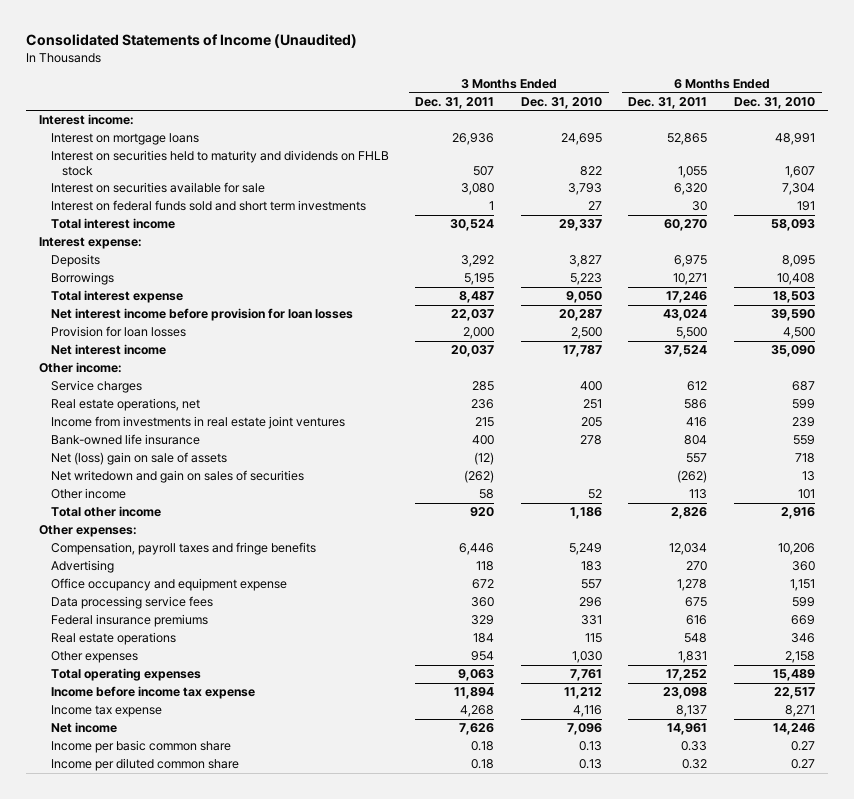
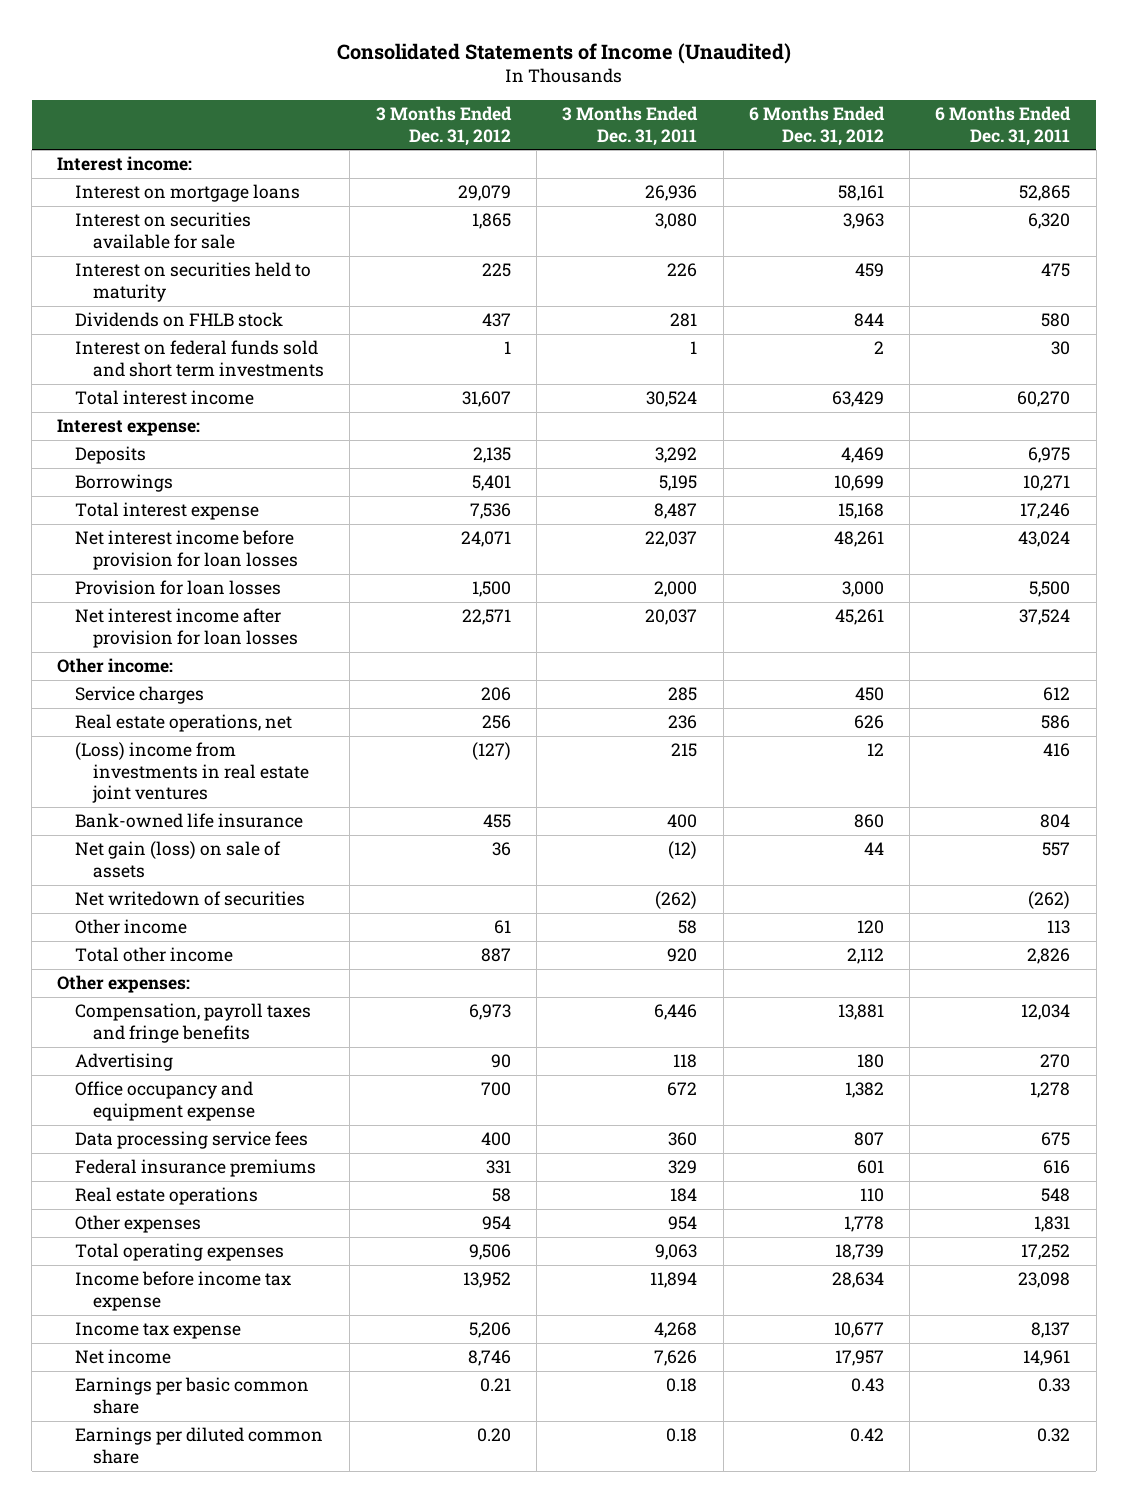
[520,96,602,109] Dec. 31, 2010 -> none
[734,96,816,109] Dec. 31, 2010 -> none
none -> [375,106,512,146] 3 Months Ended Dec. 31, 2012
none -> [748,106,885,146] 6 Months Ended Dec. 31, 2012
[50,150,389,177] Interest on securities held to maturity and dividends on FHLB stock -> none
none -> [75,262,312,302] Interest on securities held to maturity
none -> [75,312,284,328] Dividends on FHLB stock
[50,344,166,356] Net interest income -> [75,608,299,648] Net interest income after provision for loan losses
[50,416,345,430] Income from investments in real estate joint ventures -> [75,742,310,804] (Loss) income from investments in real estate joint ventures
[50,452,227,466] Net (loss) gain on sale of assets -> [75,841,282,878] Net gain (loss) on sale of assets
[50,470,304,484] Net writedown and gain on sales of securities -> [75,891,306,907] Net writedown of securities
[50,740,231,754] Income per basic common share -> [75,1377,310,1414] Earnings per basic common share
[50,758,239,772] Income per diluted common share -> [75,1427,324,1464] Earnings per diluted common share

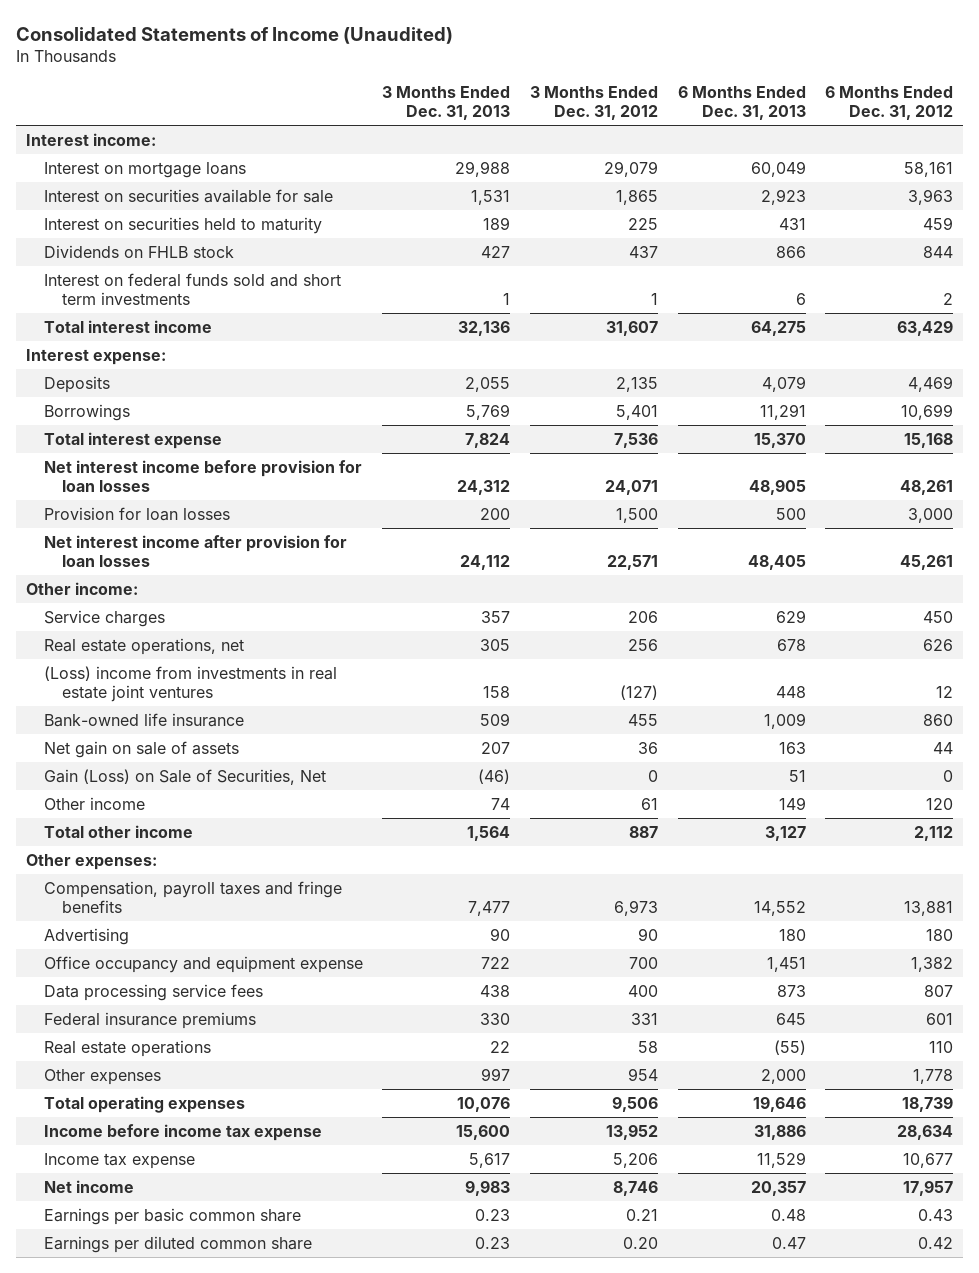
[562,106,699,146] 3 Months Ended Dec. 31, 2011 -> none
[935,106,1072,146] 6 Months Ended Dec. 31, 2011 -> none
none -> [382,86,511,121] 3 Months Ended Dec. 31, 2013
none -> [677,86,806,121] 6 Months Ended Dec. 31, 2013
[75,891,306,907] Net writedown of securities -> none
[75,841,282,878] Net gain (loss) on sale of assets -> [43,740,239,758] Net gain on sale of assets
none -> [43,768,326,785] Gain (Loss) on Sale of Securities, Net

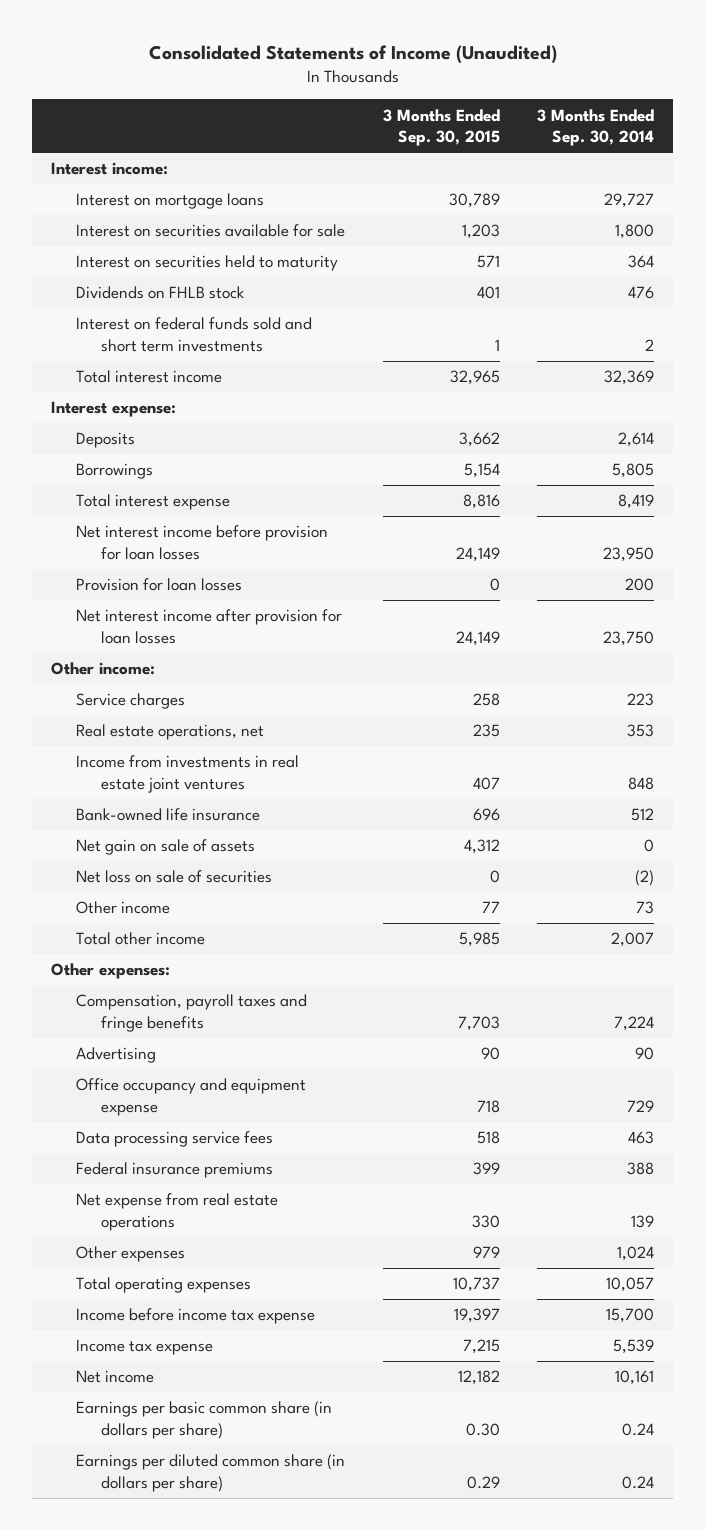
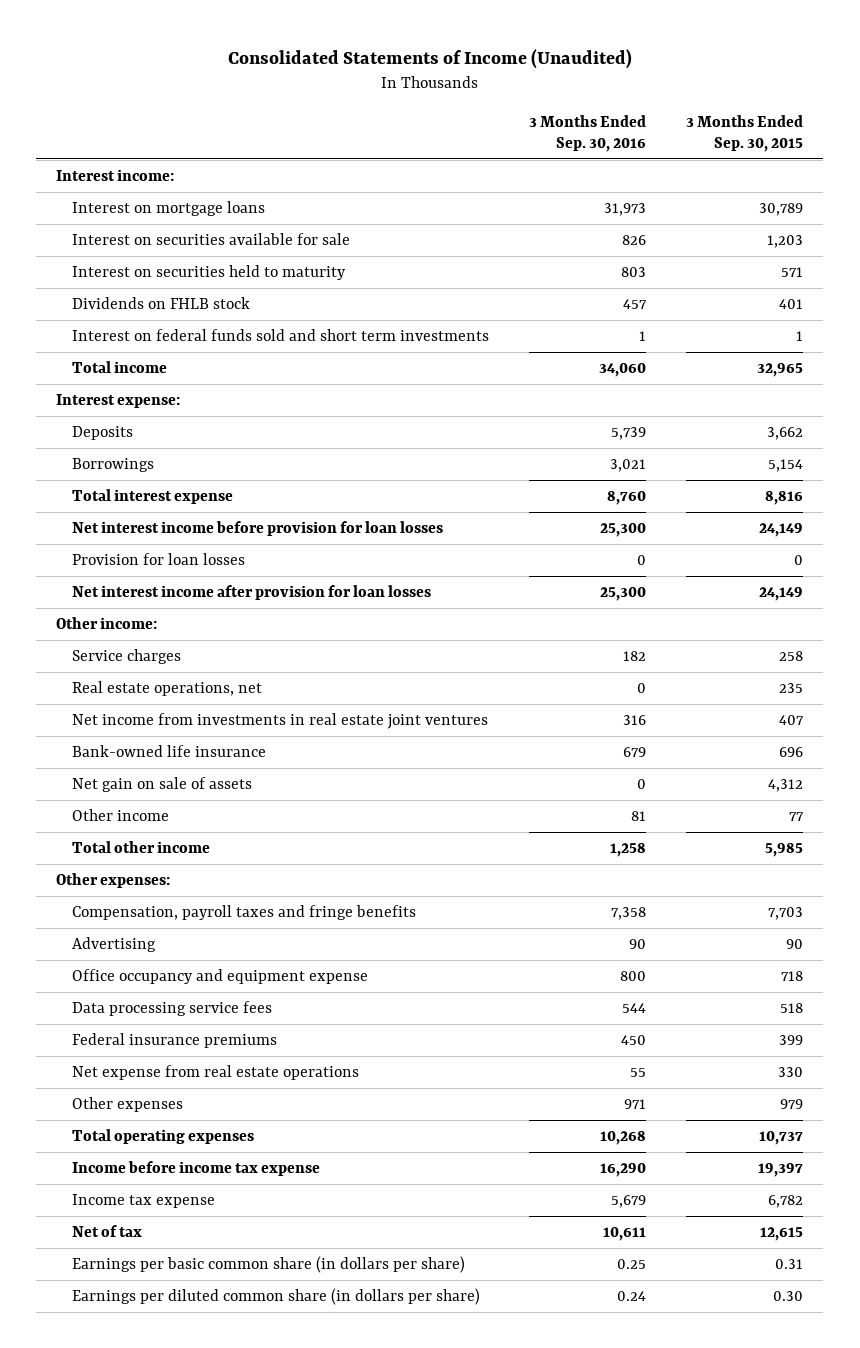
[537,108,655,147] 3 Months Ended Sep. 30, 2014 -> none
none -> [529,114,647,152] 3 Months Ended Sep. 30, 2016
[76,370,223,384] Total interest income -> [72,361,168,374] Total income
[76,755,300,794] Income from investments in real estate joint ventures -> [72,713,489,730] Net income from investments in real estate joint ventures
[76,870,273,884] Net loss on sale of securities -> none
[462,1339,500,1355] 7,215 -> [768,1195,804,1209] 6,782
[76,1370,155,1384] Net income -> [72,1225,143,1238] Net of tax
[457,1370,500,1386] 12,182 -> [760,1227,804,1242] 12,615
[465,1423,500,1437] 0.30 -> [775,1259,804,1270] 0.31
[466,1476,500,1490] 0.29 -> [773,1291,804,1302] 0.30

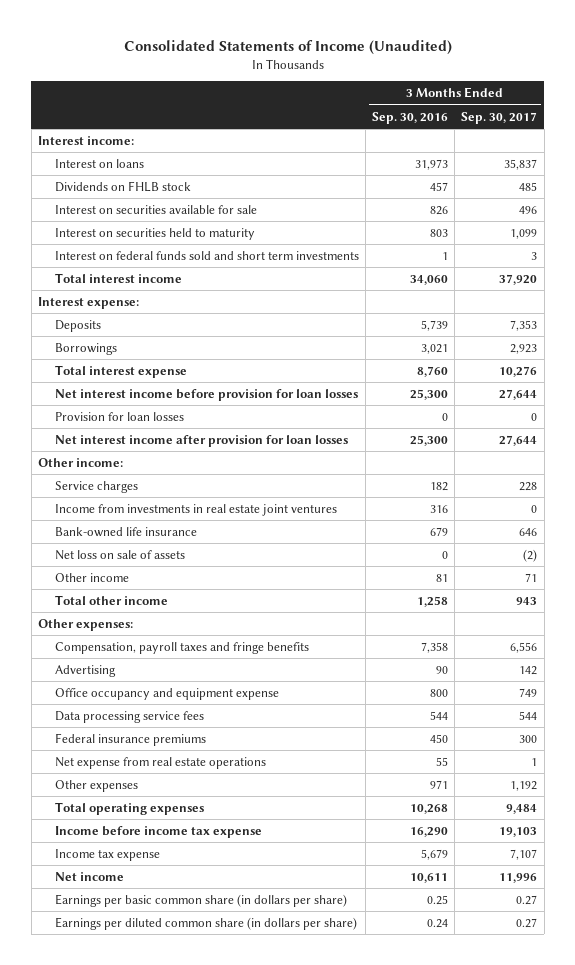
[686,114,804,152] 3 Months Ended Sep. 30, 2015 -> none
none -> [461,111,538,124] Sep. 30, 2017
[72,201,266,217] Interest on mortgage loans -> [54,158,144,168] Interest on loans
[72,297,251,310] Dividends on FHLB stock -> [54,180,191,192] Dividends on FHLB stock
[72,361,168,374] Total income -> [54,272,182,283] Total interest income
[72,681,263,697] Real estate operations, net -> none
[72,713,489,730] Net income from investments in real estate joint ventures -> [54,503,337,516] Income from investments in real estate joint ventures
[72,777,253,793] Net gain on sale of assets -> [54,549,185,560] Net loss on sale of assets
[72,1225,143,1238] Net of tax -> [54,871,124,881] Net income

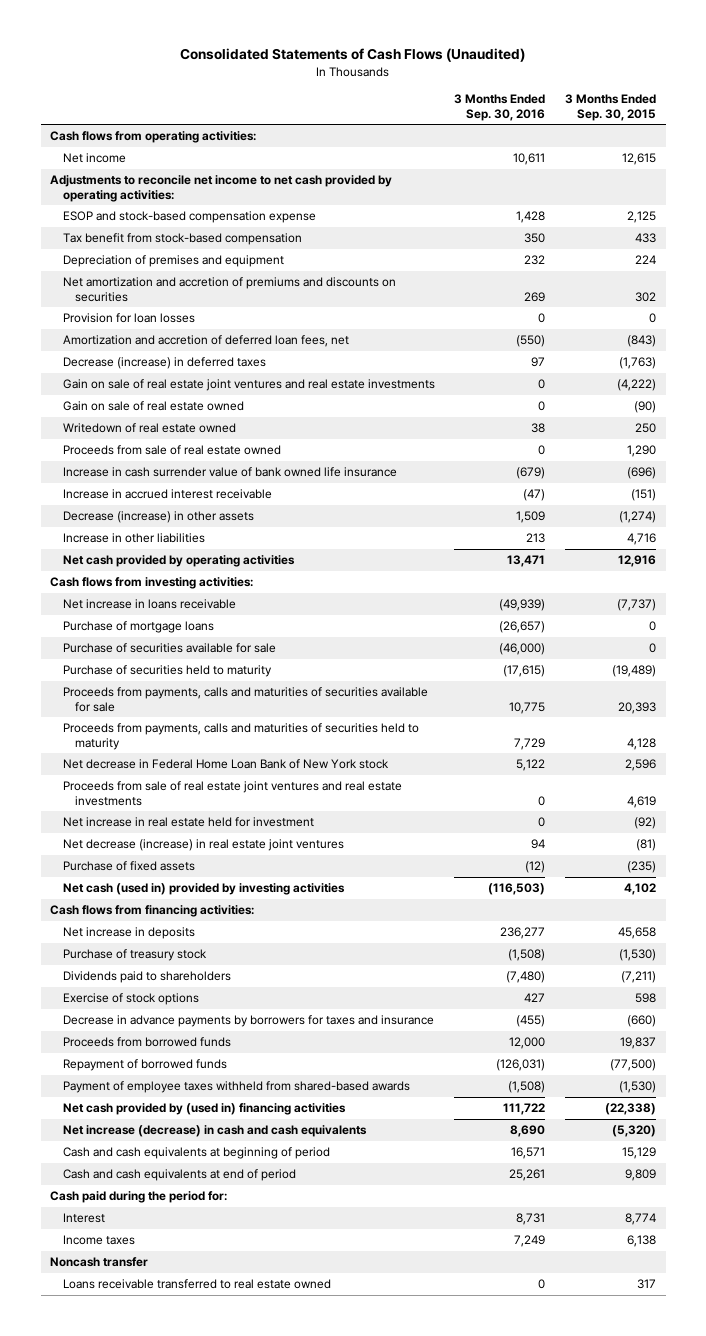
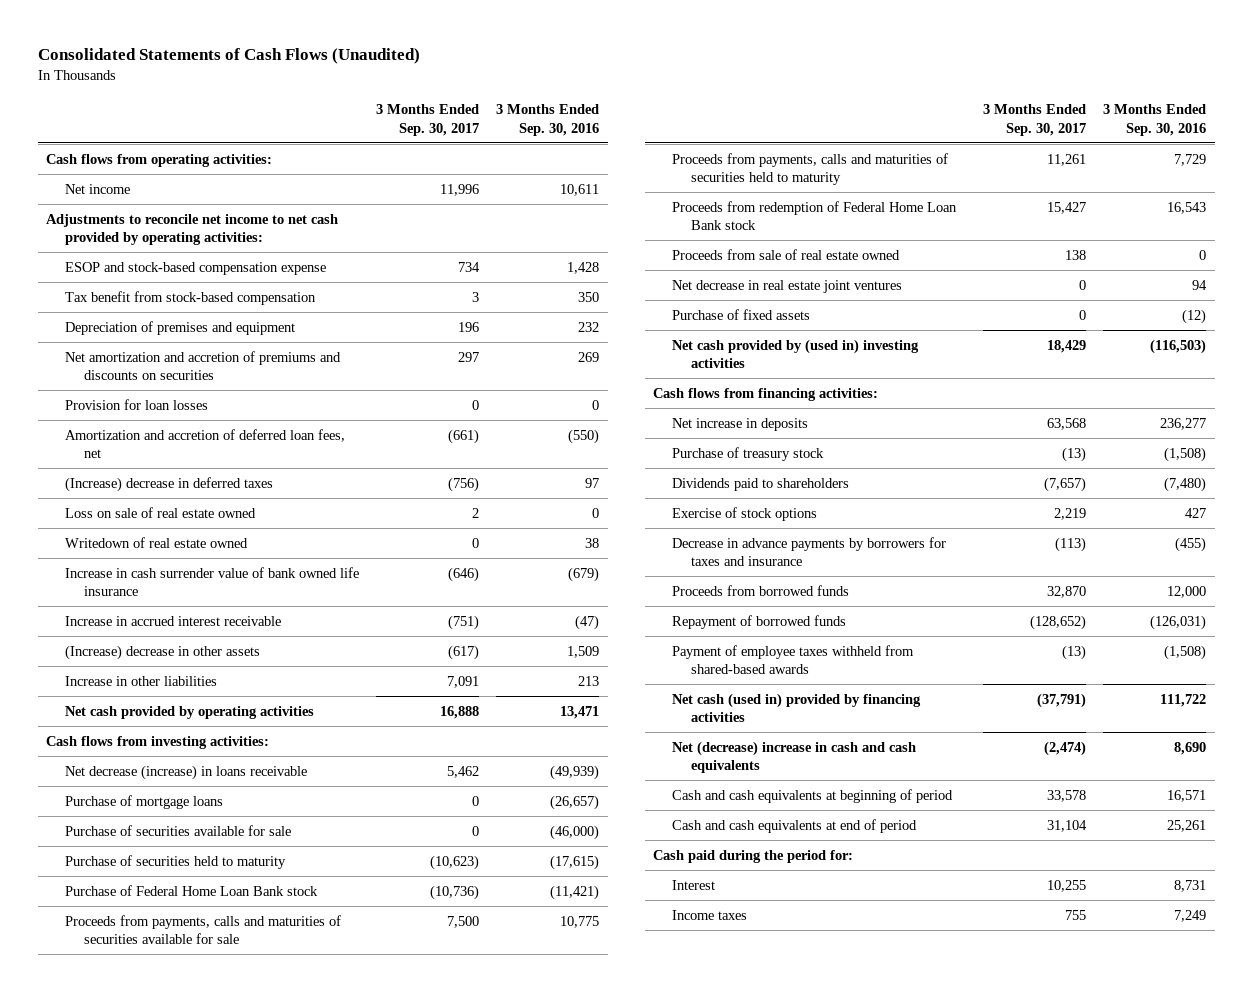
[564,93,656,121] 3 Months Ended Sep. 30, 2015 -> none
none -> [376,104,480,136] 3 Months Ended Sep. 30, 2017
[62,379,435,392] Gain on sale of real estate joint ventures and real estate investments -> none
[62,357,266,370] Decrease (increase) in deferred taxes -> [65,476,274,492] (Increase) decrease in deferred taxes
[62,401,244,412] Gain on sale of real estate owned -> [65,506,257,518] Loss on sale of real estate owned
[62,511,254,524] Decrease (increase) in other assets -> [65,644,261,660] (Increase) decrease in other assets
[62,599,236,610] Net increase in loans receivable -> [65,764,308,780] Net decrease (increase) in loans receivable
none -> [65,884,319,896] Purchase of Federal Home Loan Bank stock
[62,781,402,806] Proceeds from sale of real estate joint ventures and real estate investments -> none
[62,817,314,828] Net increase in real estate held for investment -> none
[62,759,389,770] Net decrease in Federal Home Loan Bank of New York stock -> [672,200,958,231] Proceeds from redemption of Federal Home Loan Bank stock
[516,759,546,772] 5,122 -> [1167,201,1207,214] 16,543
[62,445,281,456] Proceeds from sale of real estate owned -> [672,248,901,260] Proceeds from sale of real estate owned
[62,839,344,852] Net decrease (increase) in real estate joint ventures -> [672,279,903,293] Net decrease in real estate joint ventures
[62,883,345,896] Net cash (used in) provided by investing activities -> [672,338,920,369] Net cash provided by (used in) investing activities
[62,1103,346,1116] Net cash provided by (used in) financing activities -> [672,692,922,723] Net cash (used in) provided by financing activities
[62,1125,367,1138] Net increase (decrease) in cash and cash equivalents -> [672,740,917,774] Net (decrease) increase in cash and cash equivalents
[50,1257,149,1268] Noncash transfer -> none
[62,1279,331,1290] Loans receivable transferred to real estate owned -> none

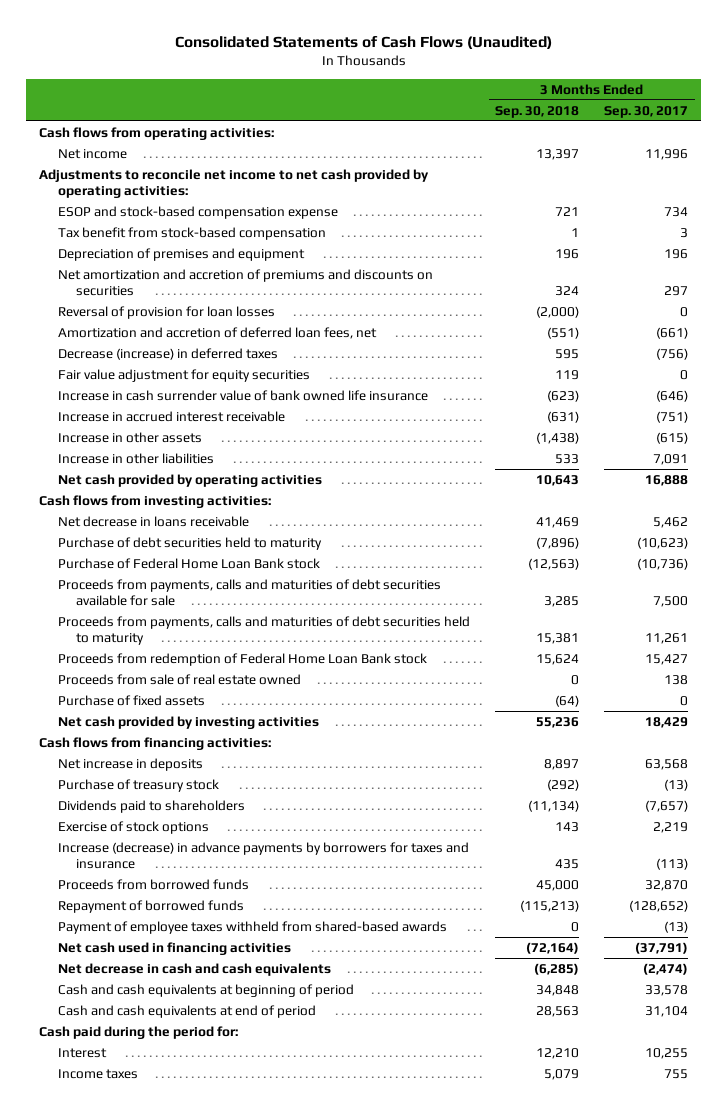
[496,104,600,136] 3 Months Ended Sep. 30, 2016 -> none
none -> [494,105,579,118] Sep. 30, 2018
[65,398,209,410] Provision for loan losses -> [57,305,275,319] Reversal of provision for loan losses
[65,506,257,518] Loss on sale of real estate owned -> none
[65,536,249,548] Writedown of real estate owned -> none
[65,476,274,492] (Increase) decrease in deferred taxes -> [57,347,278,360] Decrease (increase) in deferred taxes
none -> [57,368,310,382] Fair value adjustment for equity securities
[65,644,261,660] (Increase) decrease in other assets -> [57,431,202,443] Increase in other assets
[448,644,480,660] (617) -> [656,431,689,444] (615)
[65,794,224,809] Purchase of mortgage loans -> none
[65,824,292,836] Purchase of securities available for sale -> none
[65,764,308,780] Net decrease (increase) in loans receivable -> [57,515,249,527] Net decrease in loans receivable
[65,854,287,869] Purchase of securities held to maturity -> [57,536,322,550] Purchase of debt securities held to maturity
[65,914,342,945] Proceeds from payments, calls and maturities of securities available for sale -> [57,578,441,606] Proceeds from payments, calls and maturities of debt securities available for sale
[672,152,949,186] Proceeds from payments, calls and maturities of securities held to maturity -> [57,615,470,645] Proceeds from payments, calls and maturities of debt securities held to maturity
[672,279,903,293] Net decrease in real estate joint ventures -> none
[672,338,920,369] Net cash provided by (used in) investing activities -> [57,715,319,729] Net cash provided by investing activities
[672,536,947,567] Decrease in advance payments by borrowers for taxes and insurance -> [57,841,469,869] Increase (decrease) in advance payments by borrowers for taxes and insurance
[672,692,922,723] Net cash (used in) provided by financing activities -> [57,941,291,955] Net cash used in financing activities
[672,740,917,774] Net (decrease) increase in cash and cash equivalents -> [57,962,331,976] Net decrease in cash and cash equivalents

